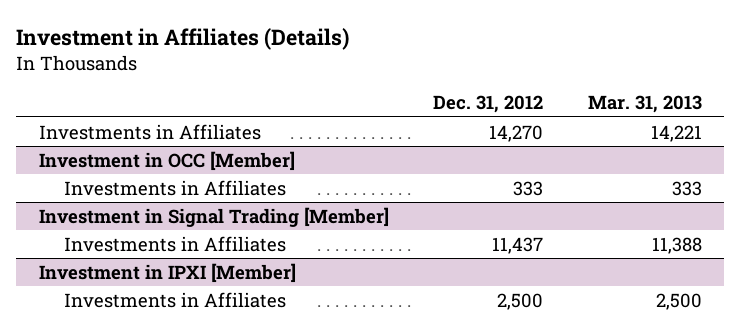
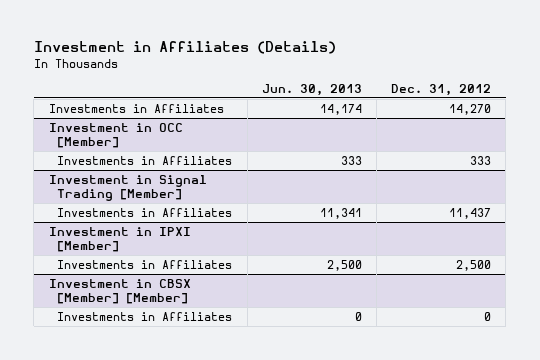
[587,95,702,114] Mar. 31, 2013 -> none
none -> [261,83,362,96] Jun. 30, 2013
none -> [48,278,191,305] Investment in CBSX [Member] [Member]
none -> [57,311,233,321] Investments in Affiliates

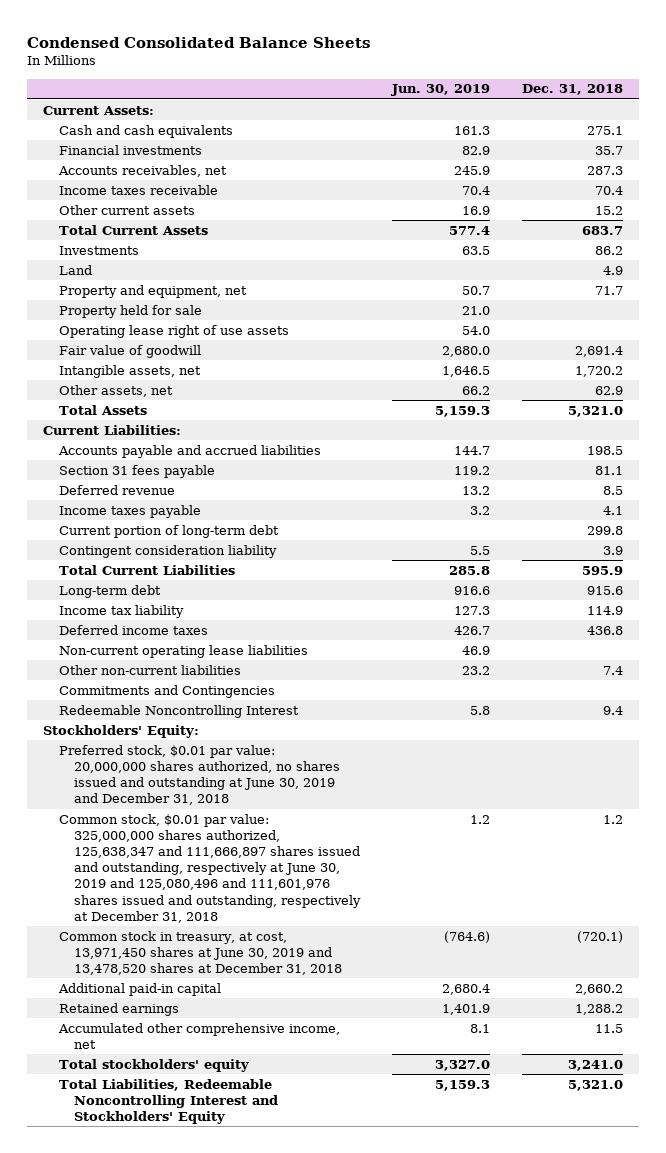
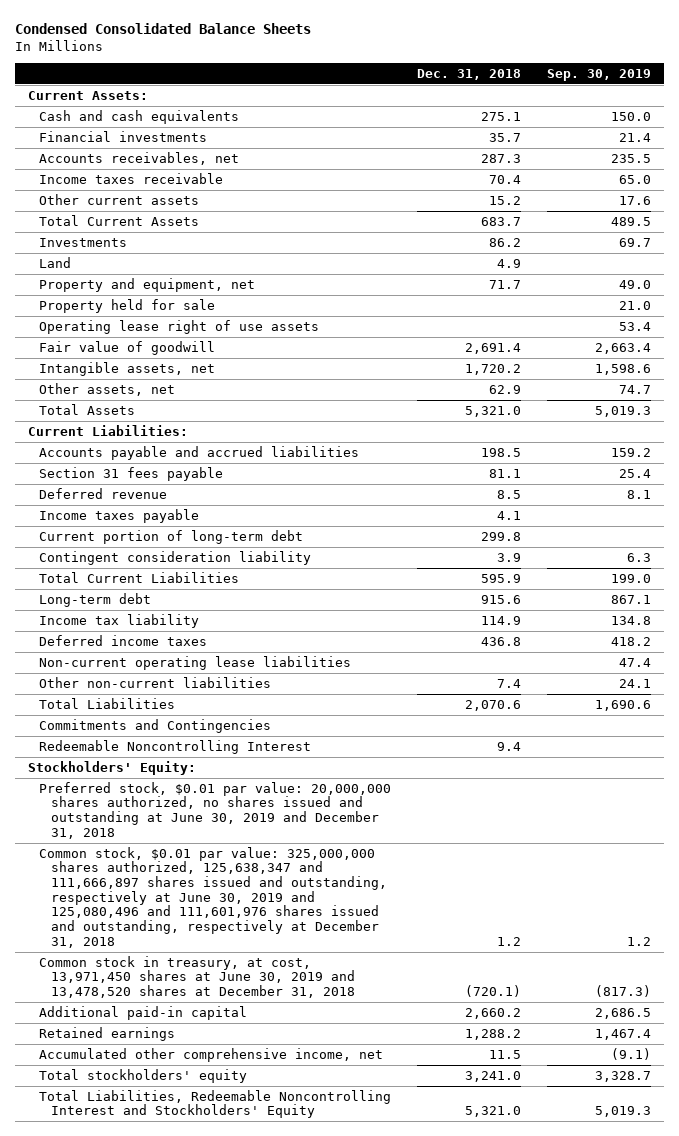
[390,84,490,97] Jun. 30, 2019 -> none
none -> [547,68,652,81] Sep. 30, 2019
none -> [39,697,176,709] Total Liabilities

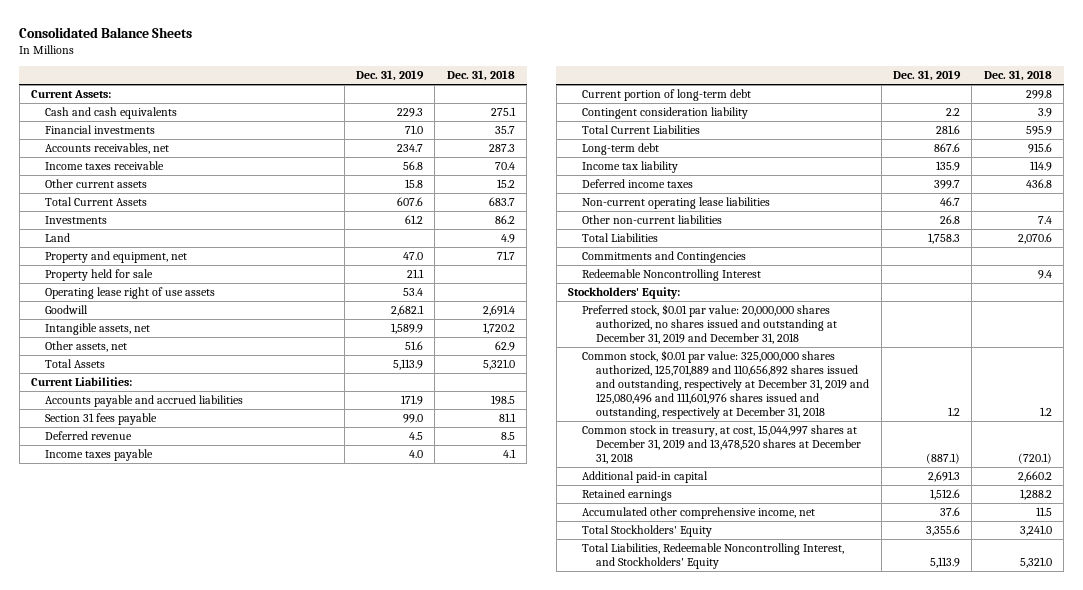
[15,23,312,35] Condensed Consolidated Balance Sheets -> [19,26,193,38] Consolidated Balance Sheets
[547,68,652,81] Sep. 30, 2019 -> none
none -> [355,70,424,82] Dec. 31, 2019
[39,340,216,355] Fair value of goodwill -> [45,305,89,315] Goodwill
[39,781,392,839] Preferred stock, $0.01 par value: 20,000,000 shares authorized, no shares issued and outstanding at June 30, 2019 and December 31, 2018 -> [582,304,838,345] Preferred stock, $0.01 par value: 20,000,000 shares authorized, no shares issued and outstanding at December 31, 2019 and December 31, 2018
[39,846,387,948] Common stock, $0.01 par value: 325,000,000 shares authorized, 125,638,347 and 111,666,897 shares issued and outstanding, respectively at June 30, 2019 and 125,080,496 and 111,601,976 shares issued and outstanding, respectively at December 31, 2018 -> [582,350,870,420] Common stock, $0.01 par value: 325,000,000 shares authorized, 125,701,889 and 110,656,892 shares issued and outstanding, respectively at December 31, 2019 and 125,080,496 and 111,601,976 shares issued and outstanding, respectively at December 31, 2018
[39,955,355,999] Common stock in treasury, at cost, 13,971,450 shares at June 30, 2019 and 13,478,520 shares at December 31, 2018 -> [582,425,862,465] Common stock in treasury, at cost, 15,044,997 shares at December 31, 2019 and 13,478,520 shares at December 31, 2018
[39,1068,248,1083] Total stockholders' equity -> [582,525,713,538] Total Stockholders' Equity
[39,1089,392,1119] Total Liabilities, Redeemable Noncontrolling Interest and Stockholders' Equity -> [582,543,845,570] Total Liabilities, Redeemable Noncontrolling Interest, and Stockholders' Equity

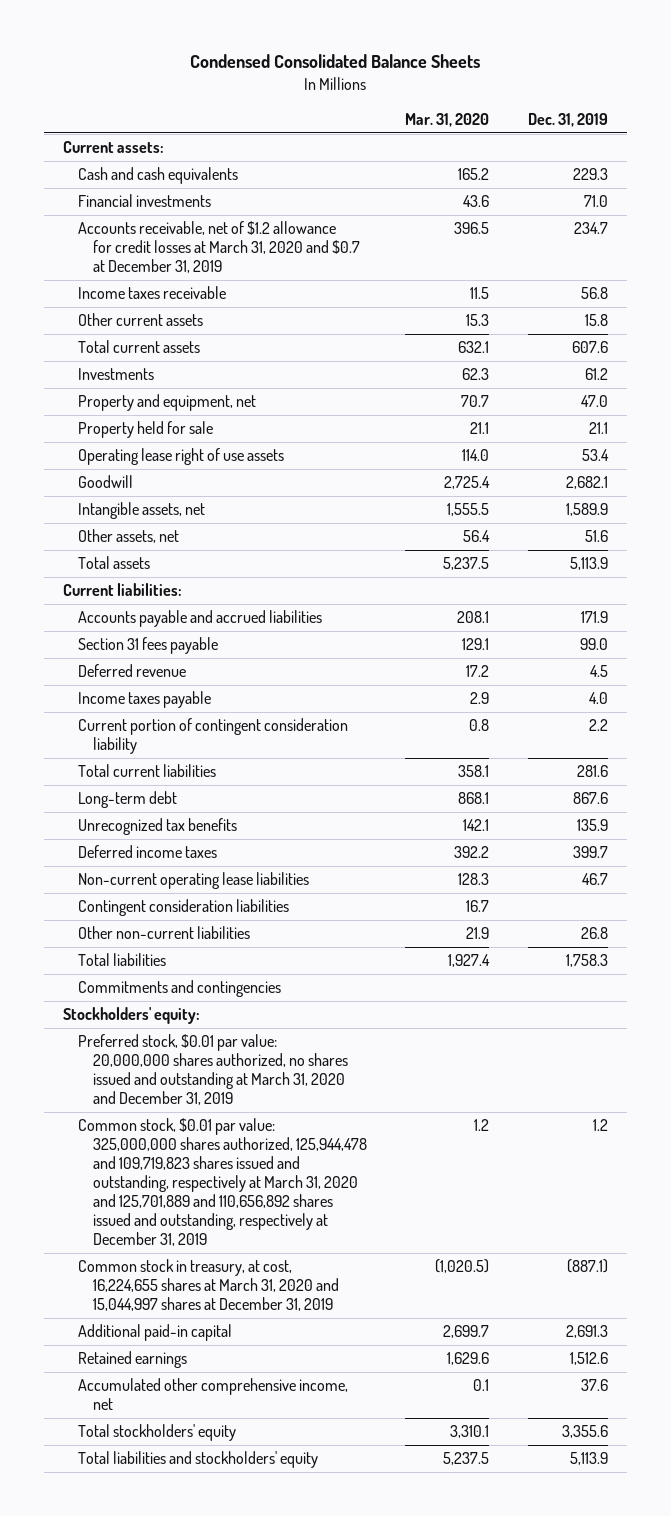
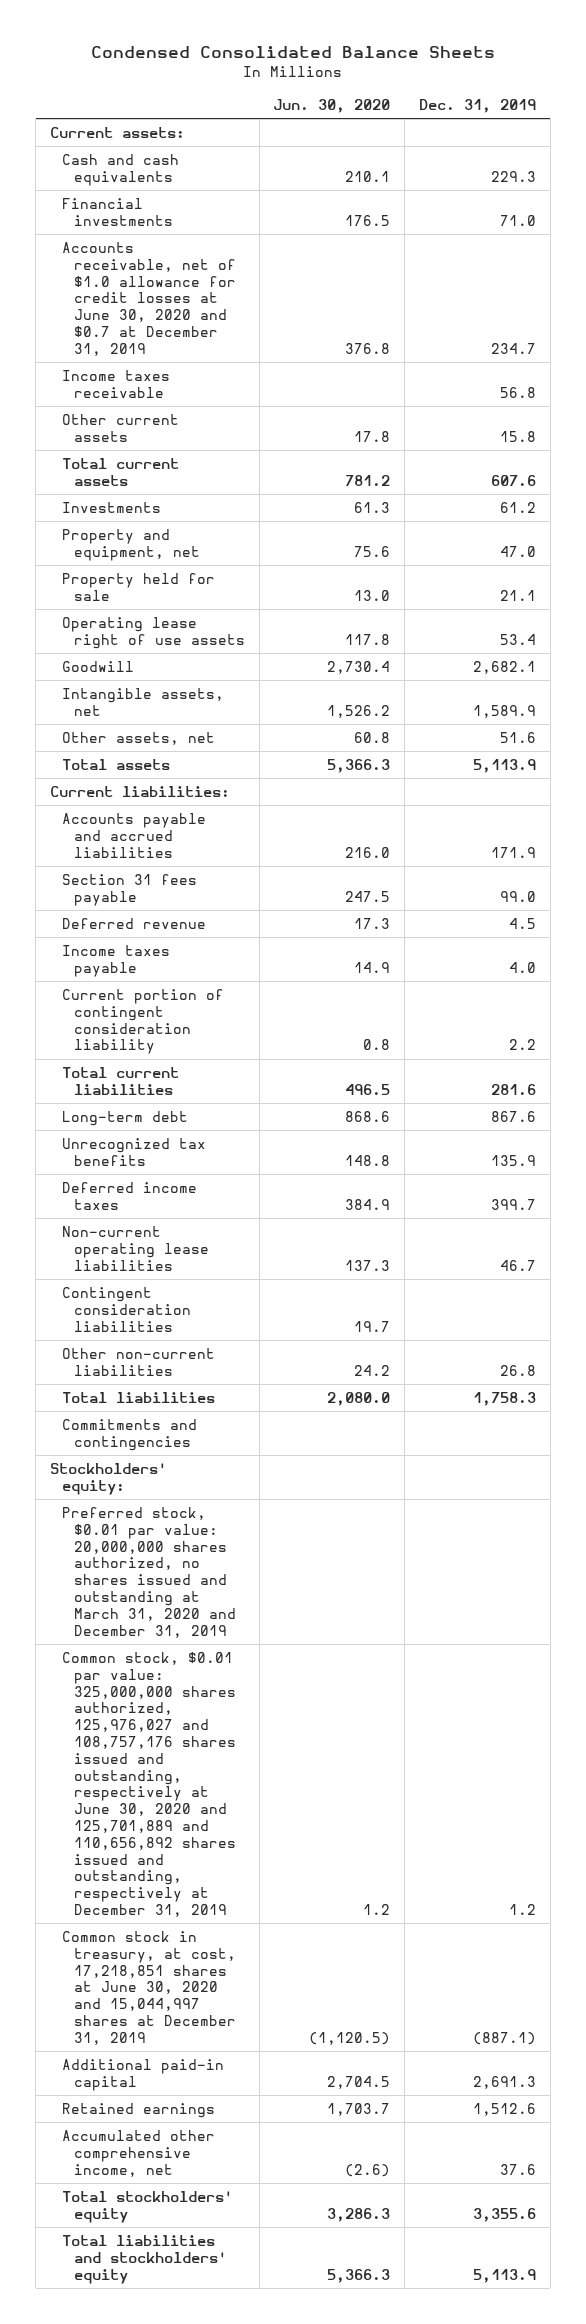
[405,112,490,127] Mar. 31, 2020 -> none
none -> [273,98,391,113] Jun. 30, 2020
[78,221,361,274] Accounts receivable, net of $1.2 allowance for credit losses at March 31, 2020 and $0.7 at December 31, 2019 -> [61,242,236,356] Accounts receivable, net of $1.0 allowance for credit losses at June 30, 2020 and $0.7 at December 31, 2019
[78,1118,368,1246] Common stock, $0.01 par value: 325,000,000 shares authorized, 125,944,478 and 109,719,823 shares issued and outstanding, respectively at March 31, 2020 and 125,701,889 and 110,656,892 shares issued and outstanding, respectively at December 31, 2019 -> [61,1652,236,1918] Common stock, $0.01 par value: 325,000,000 shares authorized, 125,976,027 and 108,757,176 shares issued and outstanding, respectively at June 30, 2020 and 125,701,889 and 110,656,892 shares issued and outstanding, respectively at December 31, 2019
[78,1259,340,1312] Common stock in treasury, at cost, 16,224,655 shares at March 31, 2020 and 15,044,997 shares at December 31, 2019 -> [61,1931,236,2045] Common stock in treasury, at cost, 17,218,851 shares at June 30, 2020 and 15,044,997 shares at December 31, 2019

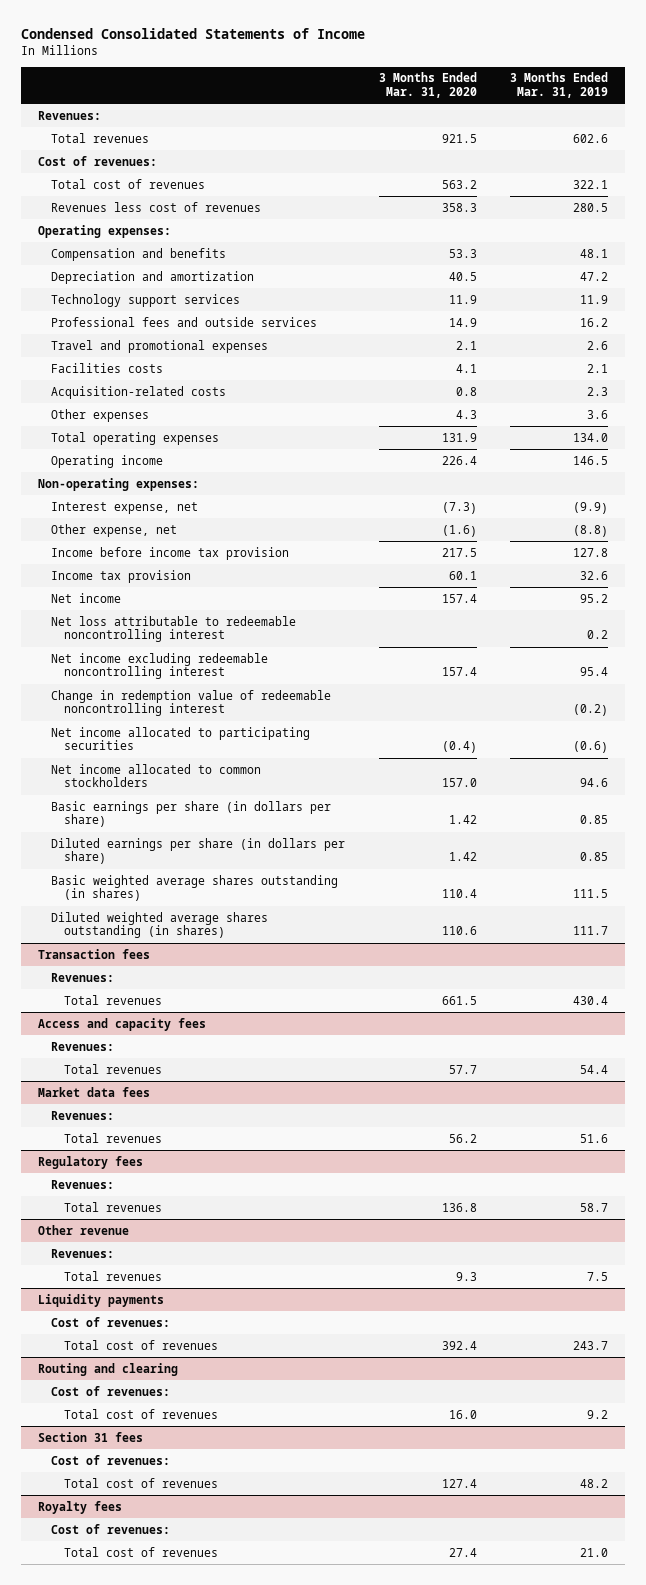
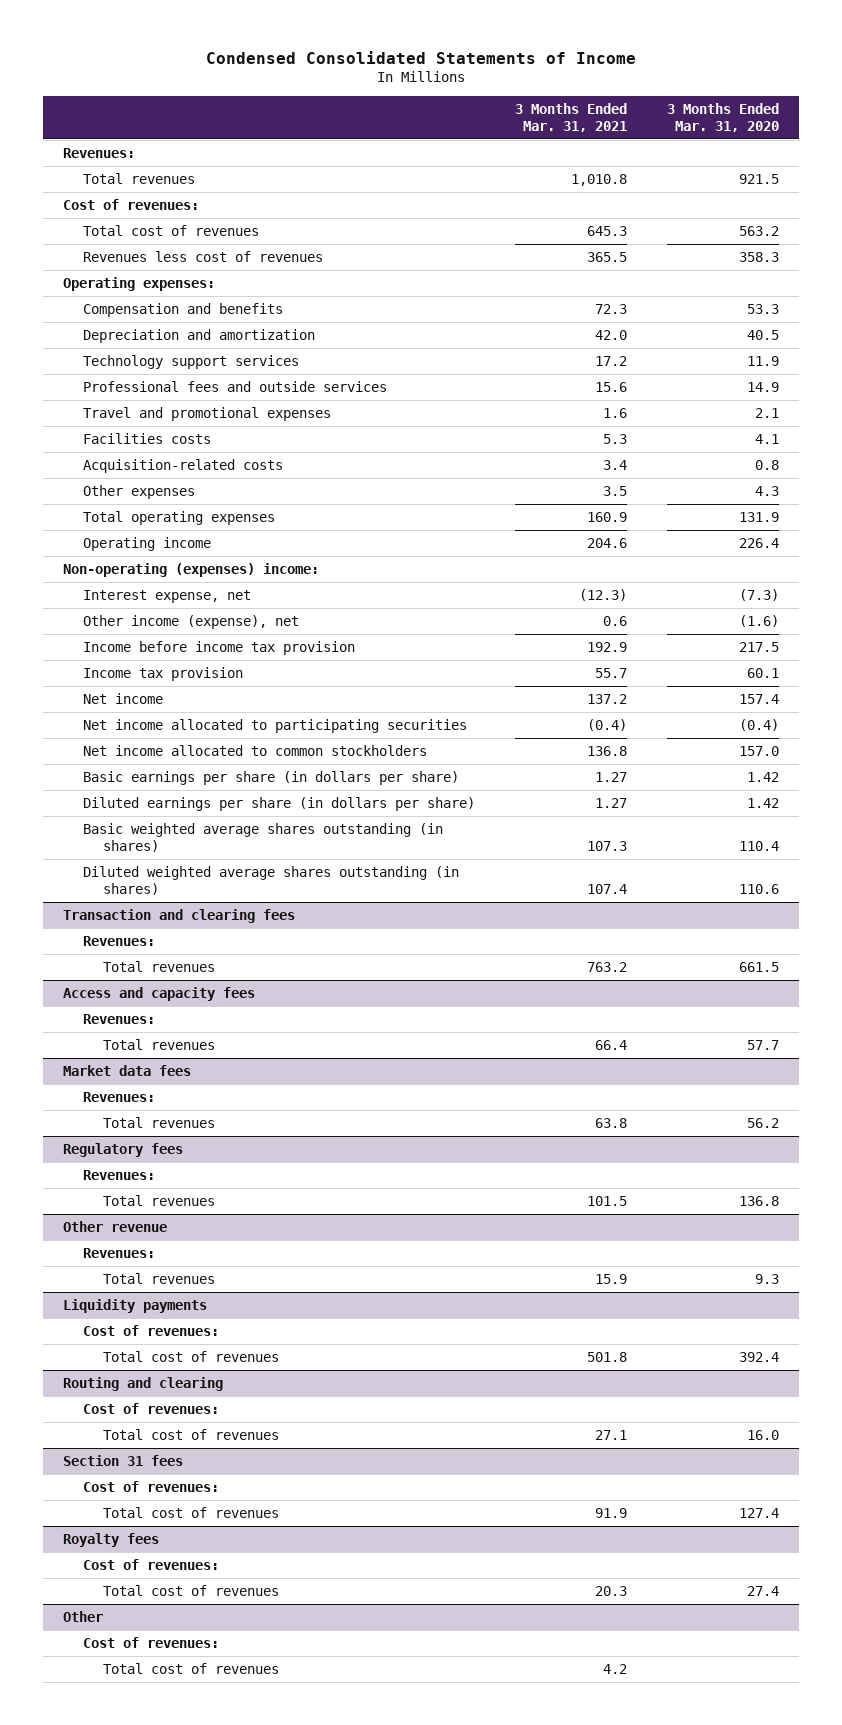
[510,72,609,98] 3 Months Ended Mar. 31, 2019 -> none
none -> [515,102,628,132] 3 Months Ended Mar. 31, 2021
[38,477,200,491] Non-operating expenses: -> [62,562,319,577] Non-operating (expenses) income:
[50,523,177,537] Other expense, net -> [82,614,299,629] Other income (expense), net
[50,615,296,643] Net loss attributable to redeemable noncontrolling interest -> none
[50,652,268,680] Net income excluding redeemable noncontrolling interest -> none
[50,689,331,717] Change in redemption value of redeemable noncontrolling interest -> none
[38,948,151,959] Transaction fees -> [62,908,295,923] Transaction and clearing fees
none -> [62,1610,103,1622] Other
none -> [82,1636,219,1648] Cost of revenues:
none -> [102,1662,279,1674] Total cost of revenues

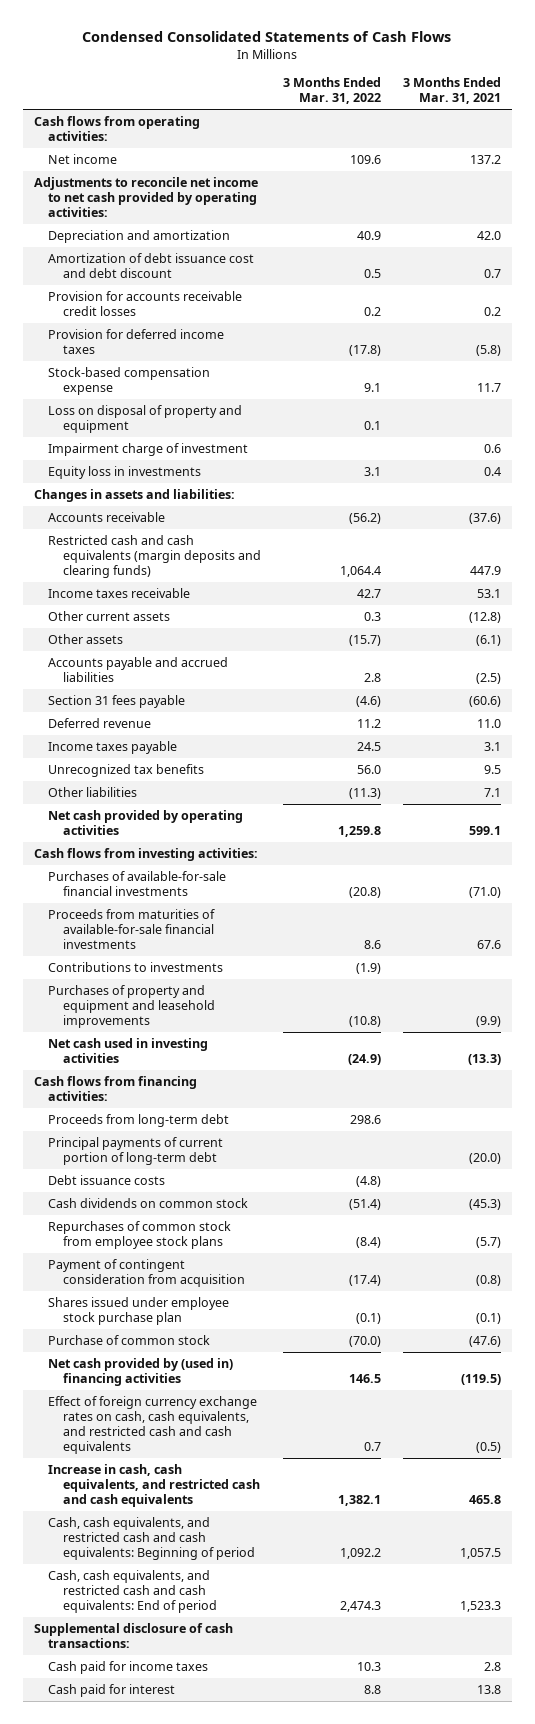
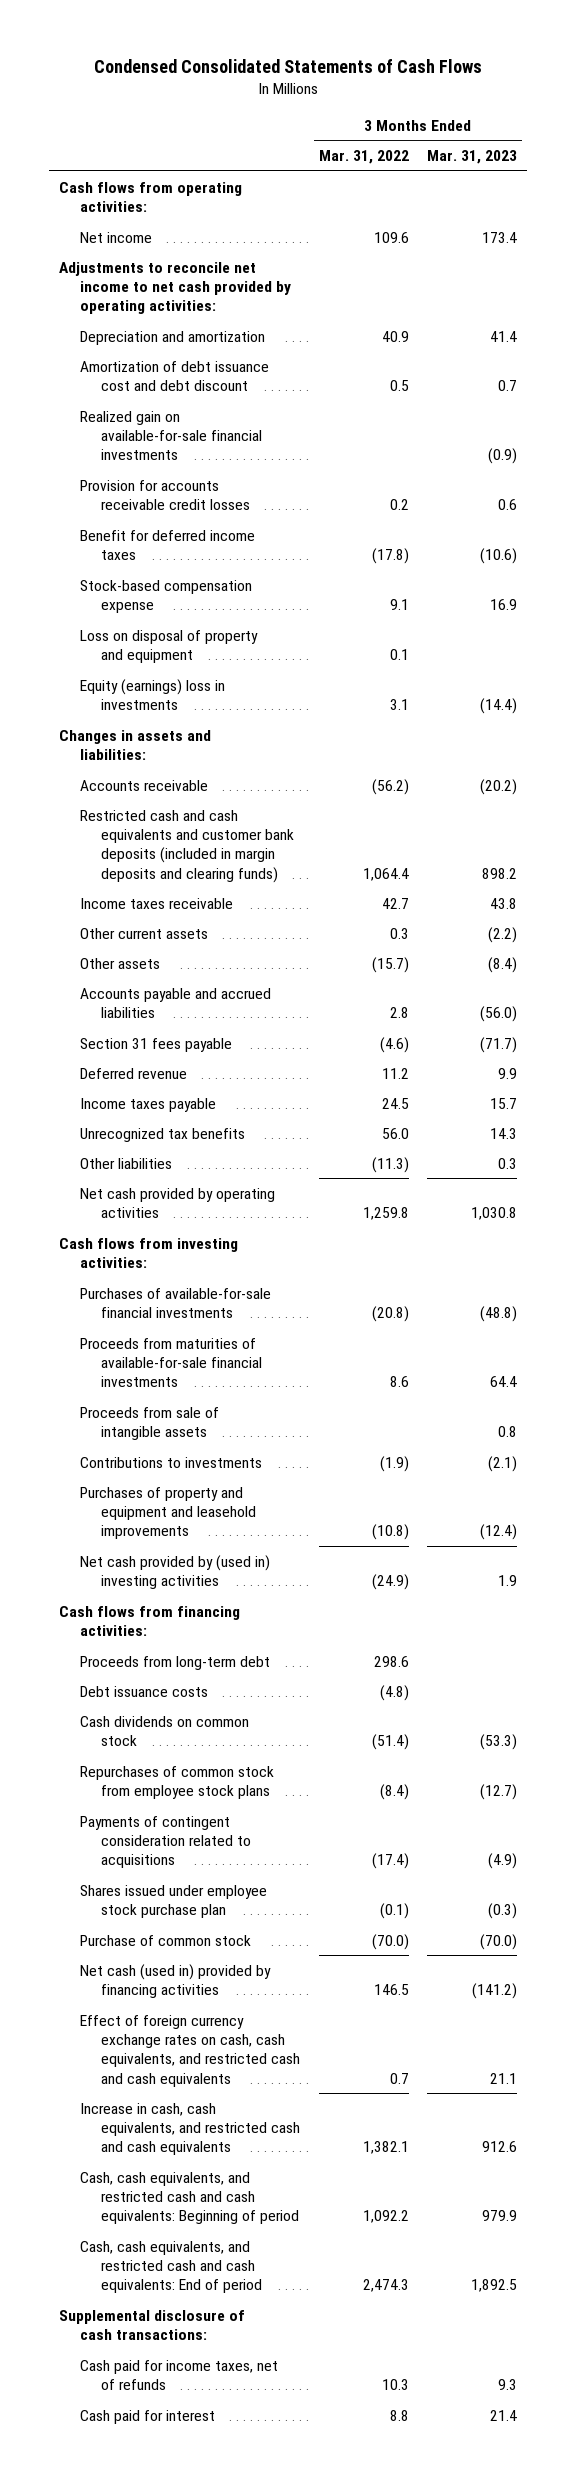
[403,77,502,105] 3 Months Ended Mar. 31, 2021 -> none
none -> [427,150,518,165] Mar. 31, 2023
none -> [79,410,262,461] Realized gain on available-for-sale financial investments
[48,328,225,354] Provision for deferred income taxes -> [79,529,255,561] Benefit for deferred income taxes
[48,442,249,456] Impairment charge of investment -> none
[48,465,202,479] Equity loss in investments -> [79,678,225,711] Equity (earnings) loss in investments
[48,534,261,579] Restricted cash and cash equivalents (margin deposits and clearing funds) -> [79,809,294,883] Restricted cash and cash equivalents and customer bank deposits (included in margin deposits and clearing funds)
none -> [79,1406,219,1441] Proceeds from sale of intangible assets
[48,1037,209,1063] Net cash used in investing activities -> [79,1554,270,1590] Net cash provided by (used in) investing activities
[48,1136,224,1165] Principal payments of current portion of long-term debt -> none
[48,1258,245,1287] Payment of contingent consideration from acquisition -> [79,1815,251,1869] Payments of contingent consideration related to acquisitions
[48,1357,234,1386] Net cash provided by (used in) financing activities -> [79,1963,271,1999] Net cash (used in) provided by financing activities
[48,1660,209,1674] Cash paid for income taxes -> [79,2359,278,2391] Cash paid for income taxes, net of refunds

